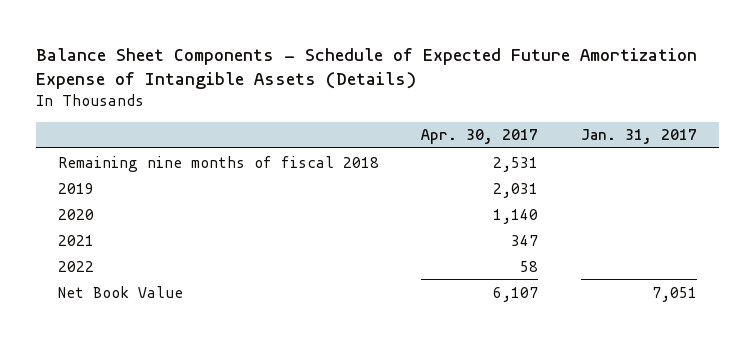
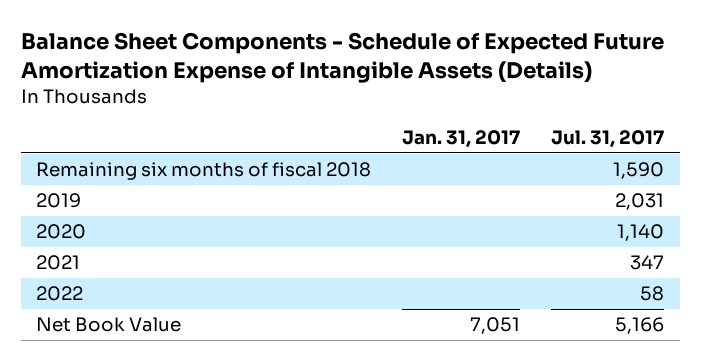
[421,129,539,145] Apr. 30, 2017 -> none
none -> [551,130,665,149] Jul. 31, 2017
[57,155,379,172] Remaining nine months of fiscal 2018 -> [36,162,372,181] Remaining six months of fiscal 2018

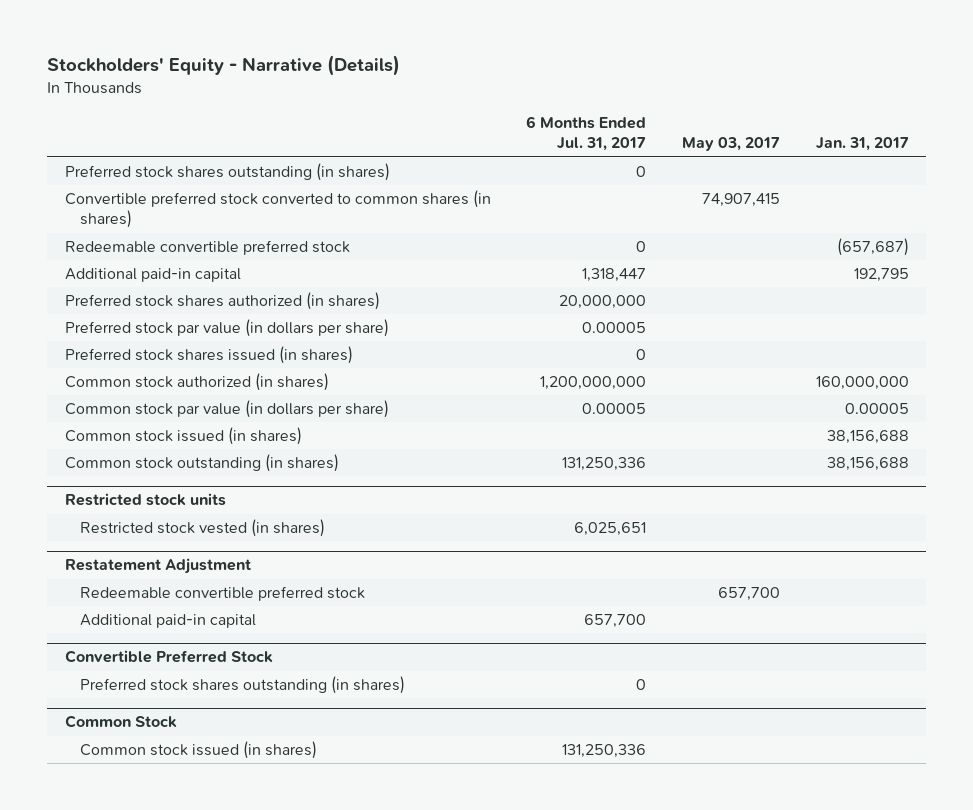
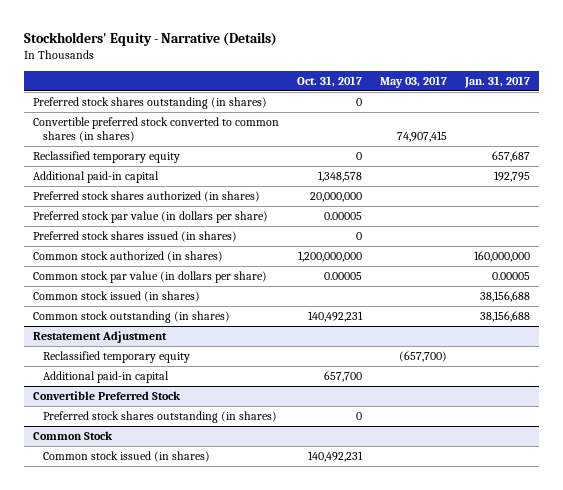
[526,115,647,152] 6 Months Ended Jul. 31, 2017 -> none
none -> [297,76,363,88] Oct. 31, 2017
[64,240,350,256] Redeemable convertible preferred stock -> none
none -> [33,151,181,164] Reclassified temporary equity
[64,493,226,507] Restricted stock units -> none
[80,519,326,538] Restricted stock vested (in shares) -> none
[80,586,366,602] Redeemable convertible preferred stock -> none
none -> [43,351,191,364] Reclassified temporary equity

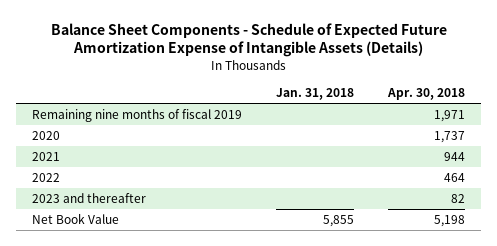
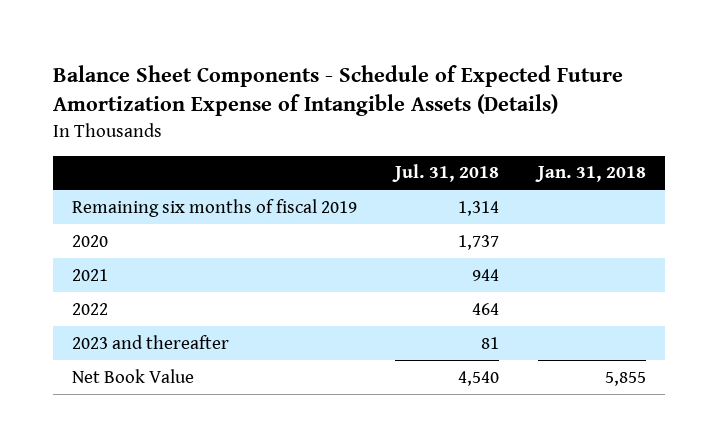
[386,88,465,101] Apr. 30, 2018 -> none
none -> [392,164,500,183] Jul. 31, 2018
[32,109,243,123] Remaining nine months of fiscal 2019 -> [71,198,357,217] Remaining six months of fiscal 2019

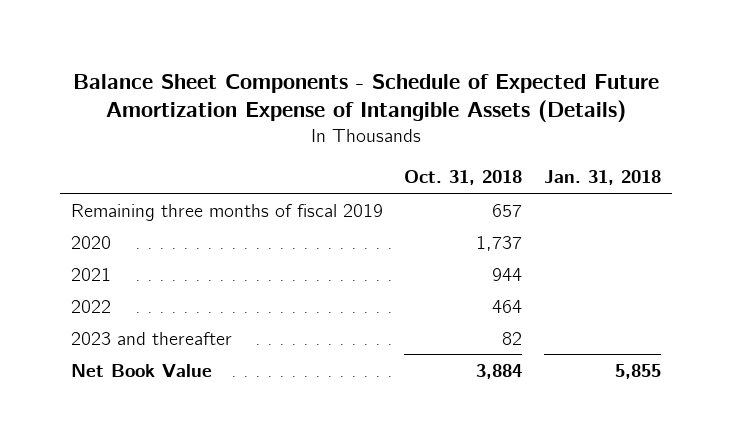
[392,164,500,183] Jul. 31, 2018 -> none
none -> [404,170,523,186] Oct. 31, 2018
[71,198,357,217] Remaining six months of fiscal 2019 -> [70,203,383,221] Remaining three months of fiscal 2019

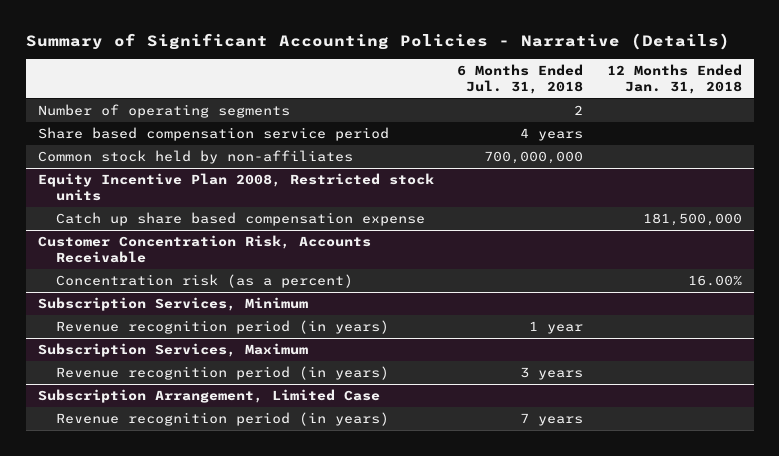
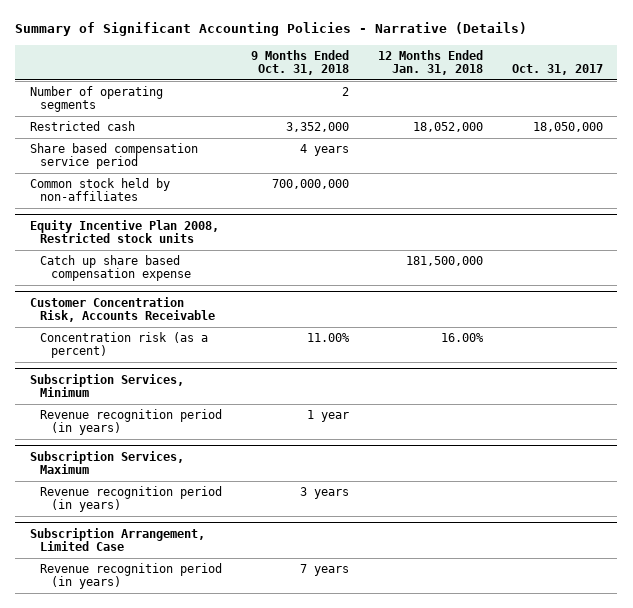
[457,64,584,94] 6 Months Ended Jul. 31, 2018 -> none
none -> [251,49,350,75] 9 Months Ended Oct. 31, 2018
none -> [511,63,603,75] Oct. 31, 2017
none -> [29,120,135,131] Restricted cash

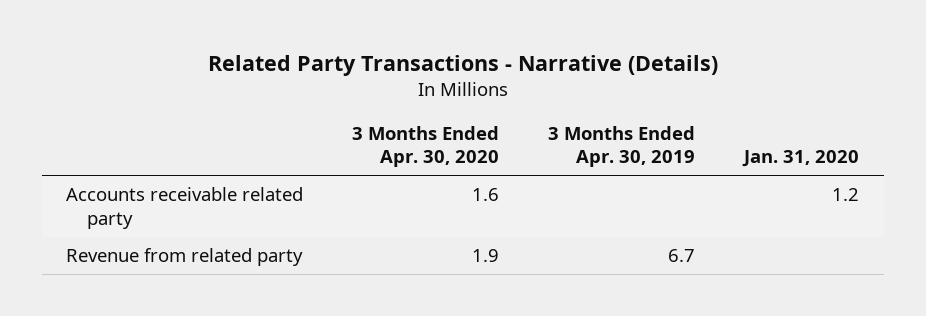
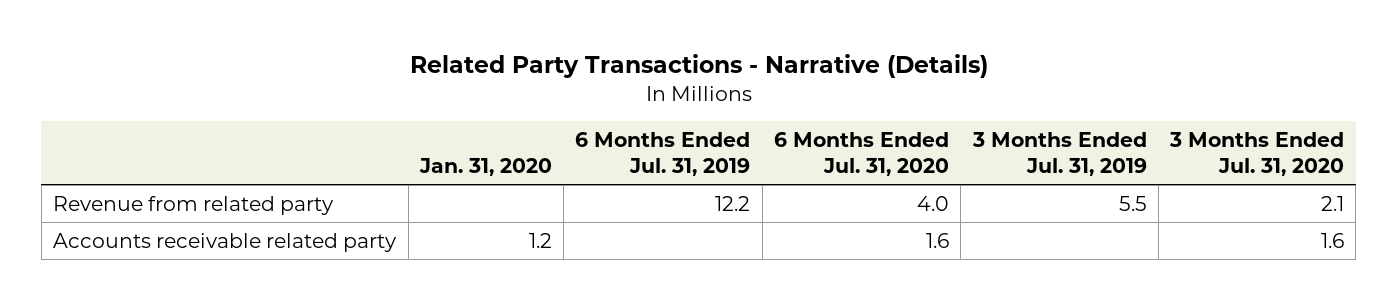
[352,126,500,168] 3 Months Ended Apr. 30, 2020 -> none
[548,126,696,168] 3 Months Ended Apr. 30, 2019 -> none
none -> [575,132,751,176] 6 Months Ended Jul. 31, 2019
none -> [774,132,950,176] 6 Months Ended Jul. 31, 2020
none -> [971,132,1147,176] 3 Months Ended Jul. 31, 2019
none -> [1169,132,1345,176] 3 Months Ended Jul. 31, 2020
[66,187,304,229] Accounts receivable related party -> [53,232,398,252] Accounts receivable related party

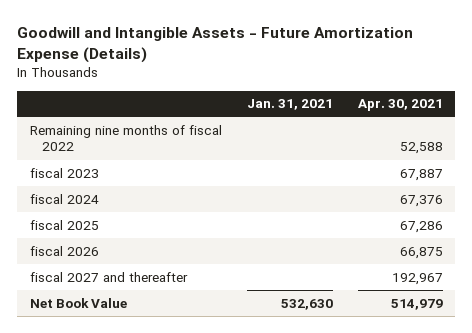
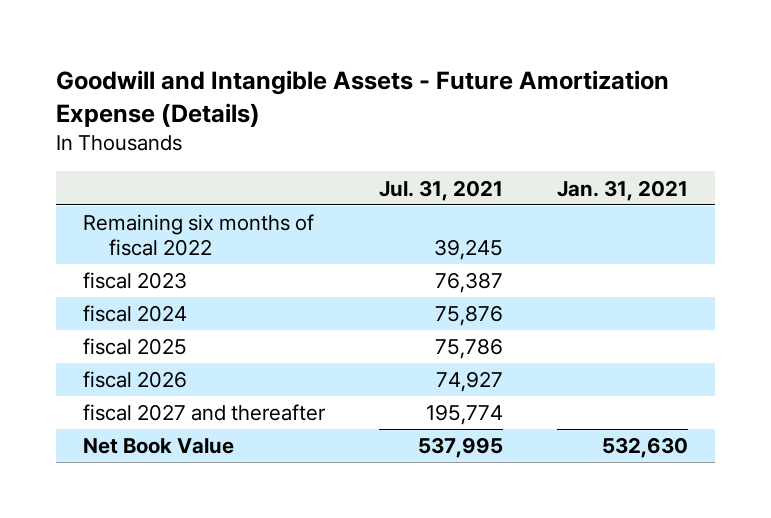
[357,99,443,112] Apr. 30, 2021 -> none
none -> [379,179,504,201] Jul. 31, 2021
[29,124,222,152] Remaining nine months of fiscal 2022 -> [83,214,315,256] Remaining six months of fiscal 2022

